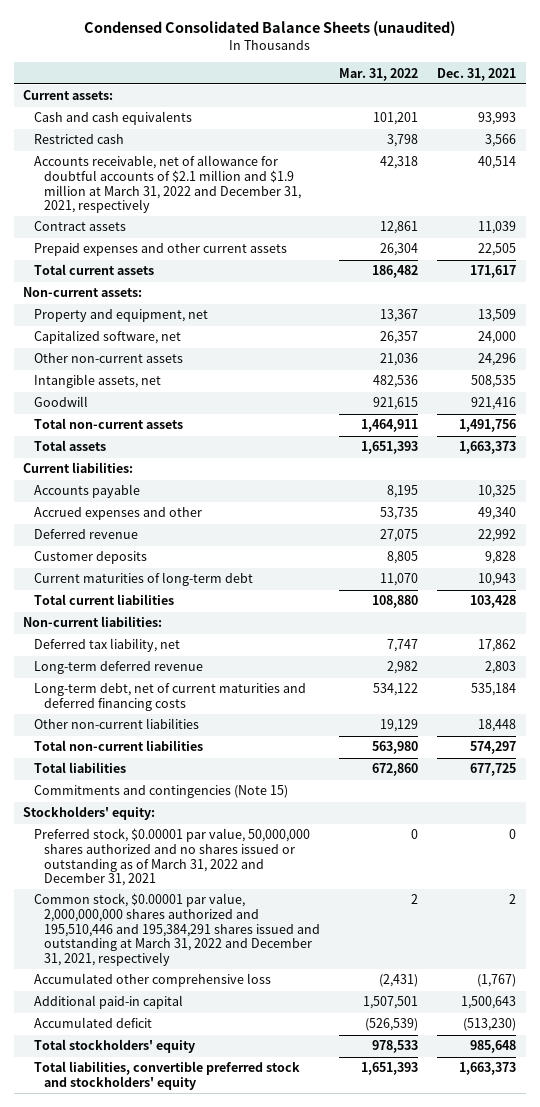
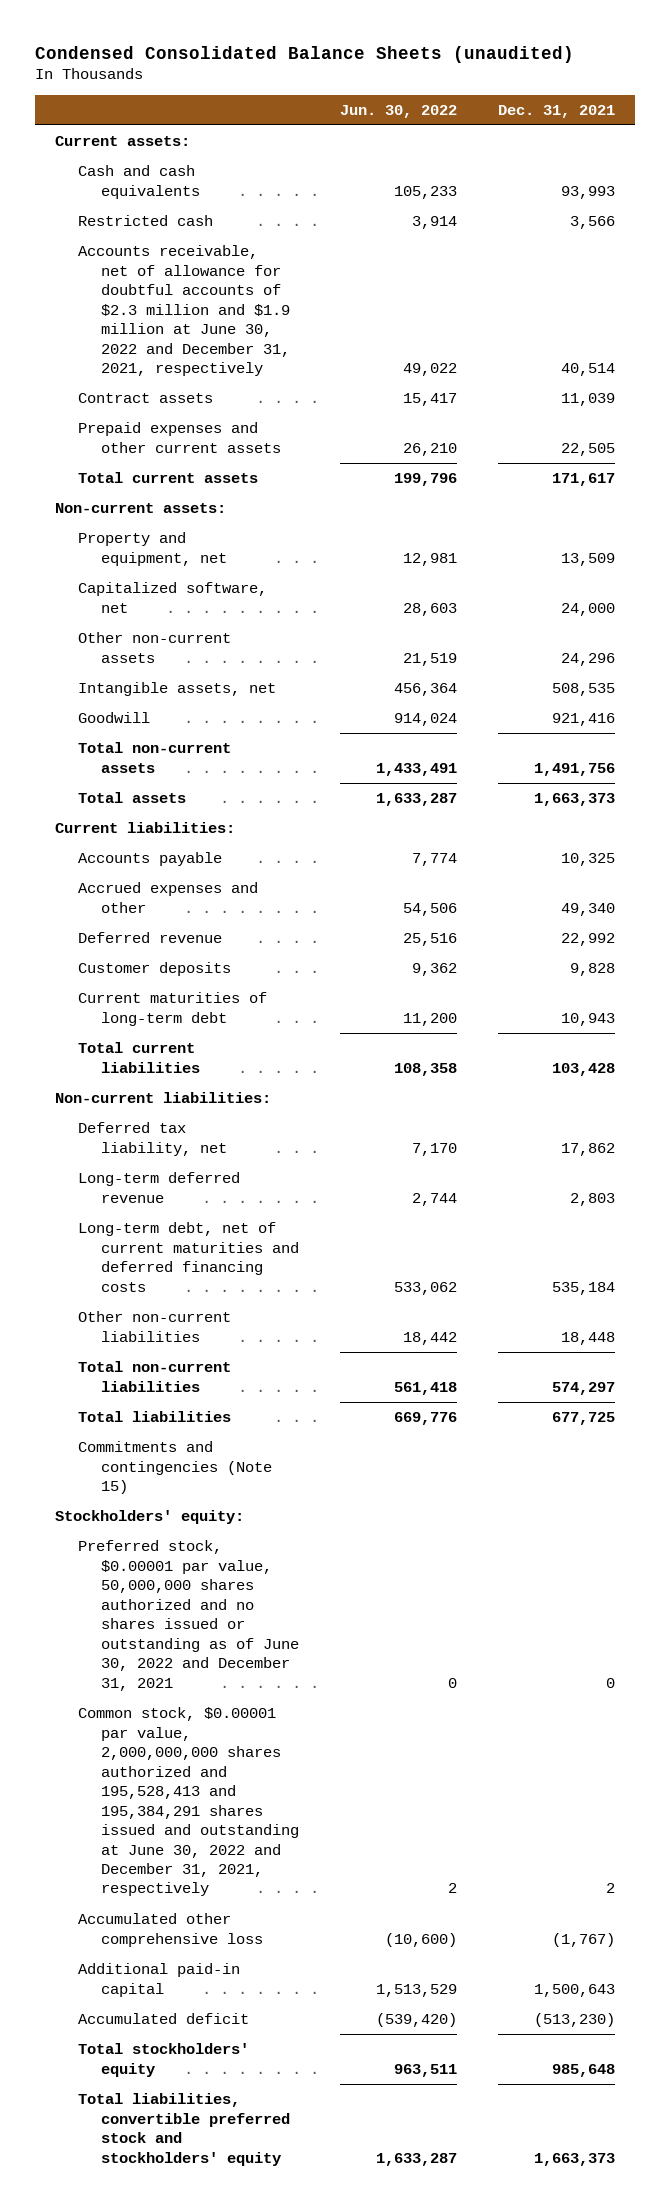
[339,67,419,81] Mar. 31, 2022 -> none
none -> [339,104,457,118] Jun. 30, 2022
[33,155,302,214] Accounts receivable, net of allowance for doubtful accounts of $2.1 million and $1.9 million at March 31, 2022 and December 31, 2021, respectively -> [78,245,290,377] Accounts receivable, net of allowance for doubtful accounts of $2.3 million and $1.9 million at June 30, 2022 and December 31, 2021, respectively
[33,828,310,887] Preferred stock, $0.00001 par value, 50,000,000 shares authorized and no shares issued or outstanding as of March 31, 2022 and December 31, 2021 -> [78,1540,299,1691] Preferred stock, $0.00001 par value, 50,000,000 shares authorized and no shares issued or outstanding as of June 30, 2022 and December 31, 2021
[33,893,321,966] Common stock, $0.00001 par value, 2,000,000,000 shares authorized and 195,510,446 and 195,384,291 shares issued and outstanding at March 31, 2022 and December 31, 2021, respectively -> [78,1707,299,1897] Common stock, $0.00001 par value, 2,000,000,000 shares authorized and 195,528,413 and 195,384,291 shares issued and outstanding at June 30, 2022 and December 31, 2021, respectively

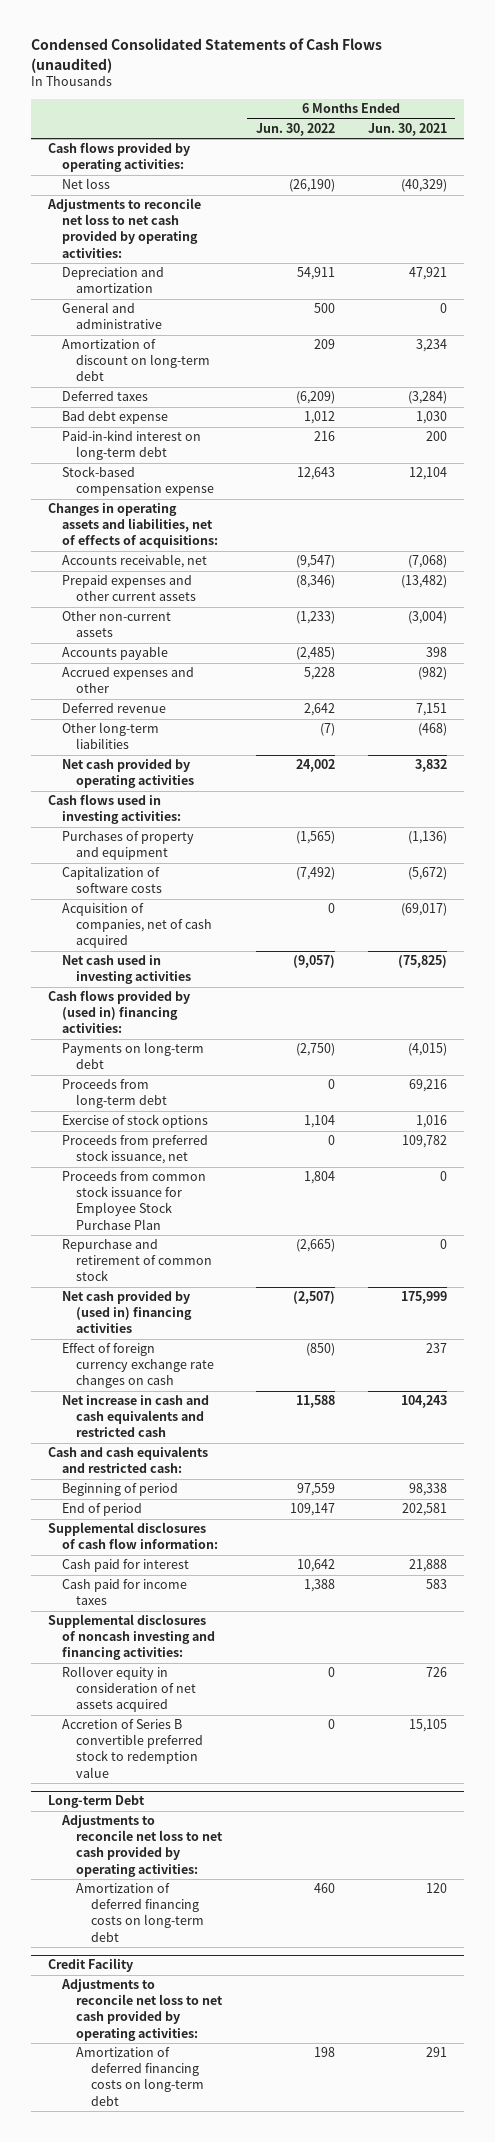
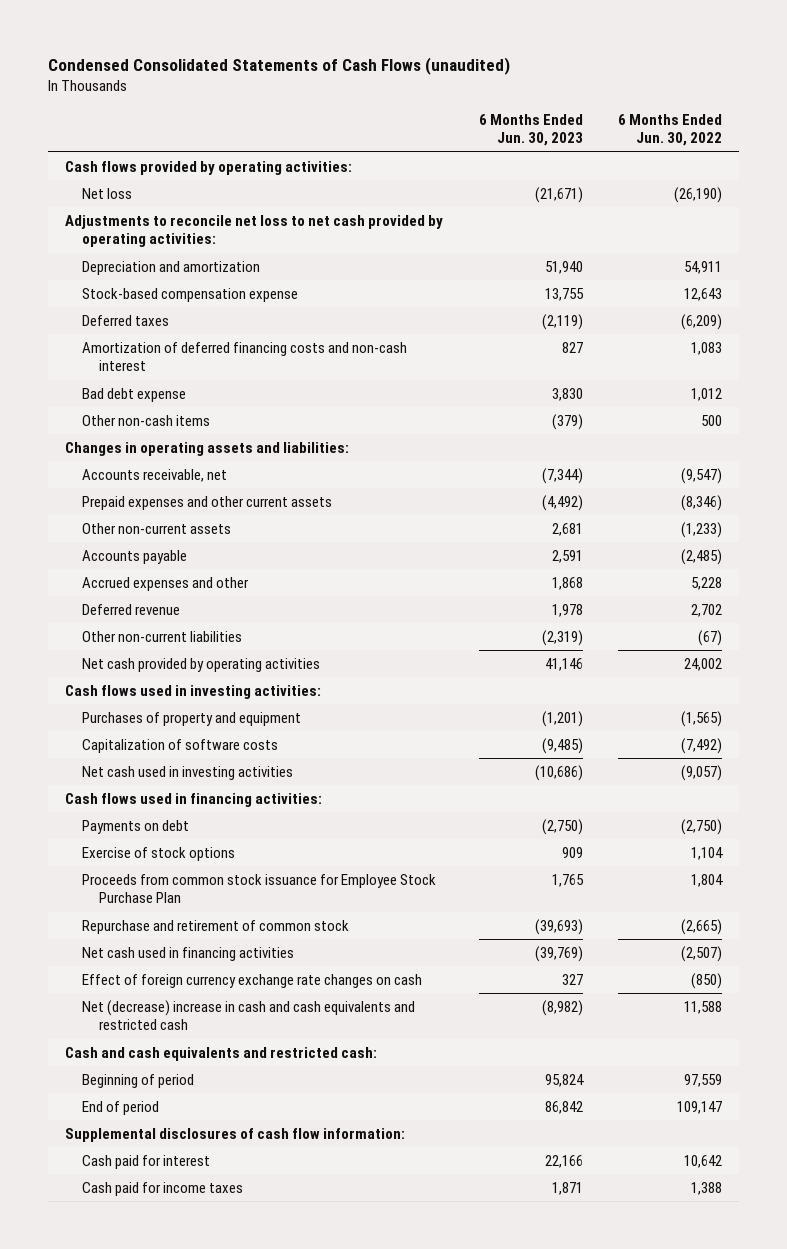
[367,122,447,136] Jun. 30, 2021 -> none
none -> [478,113,583,147] 6 Months Ended Jun. 30, 2023
[62,302,163,330] General and administrative -> none
[62,339,211,382] Amortization of discount on long-term debt -> none
[62,466,215,497] Stock-based compensation expense -> [82,287,299,302] Stock-based compensation expense
none -> [82,341,408,372] Amortization of deferred financing costs and non-cash interest
[62,430,202,461] Paid-in-kind interest on long-term debt -> none
none -> [82,414,211,426] Other non-cash items
[47,503,219,549] Changes in operating assets and liabilities, net of effects of acquisitions: -> [65,441,350,456] Changes in operating assets and liabilities:
[303,703,335,717] 2,642 -> [690,603,722,617] 2,702
[62,722,160,750] Other long-term liabilities -> [82,630,243,642] Other non-current liabilities
[319,723,335,737] (7) -> [697,629,722,646] (67)
[62,903,213,949] Acquisition of companies, net of cash acquired -> none
[62,1079,168,1109] Proceeds from long-term debt -> none
[47,990,190,1034] Cash flows provided by (used in) financing activities: -> [65,792,323,807] Cash flows used in financing activities:
[62,1042,205,1070] Payments on long-term debt -> [82,819,190,834] Payments on debt
[62,1135,209,1165] Proceeds from preferred stock issuance, net -> none
[62,1291,193,1334] Net cash provided by (used in) financing activities -> [82,946,295,961] Net cash used in financing activities
[62,1395,210,1438] Net increase in cash and cash equivalents and restricted cash -> [82,999,416,1031] Net (decrease) increase in cash and cash equivalents and restricted cash
[47,1614,216,1661] Supplemental disclosures of noncash investing and financing activities: -> none
[62,1666,197,1713] Rollover equity in consideration of net assets acquired -> none
[62,1719,204,1778] Accretion of Series B convertible preferred stock to redemption value -> none
[47,1795,145,1809] Long-term Debt -> none
[61,1815,224,1877] Adjustments to reconcile net loss to net cash provided by operating activities: -> none
[76,1883,204,1942] Amortization of deferred financing costs on long-term debt -> none
[47,1958,133,1973] Credit Facility -> none
[61,1979,224,2041] Adjustments to reconcile net loss to net cash provided by operating activities: -> none
[76,2047,204,2106] Amortization of deferred financing costs on long-term debt -> none

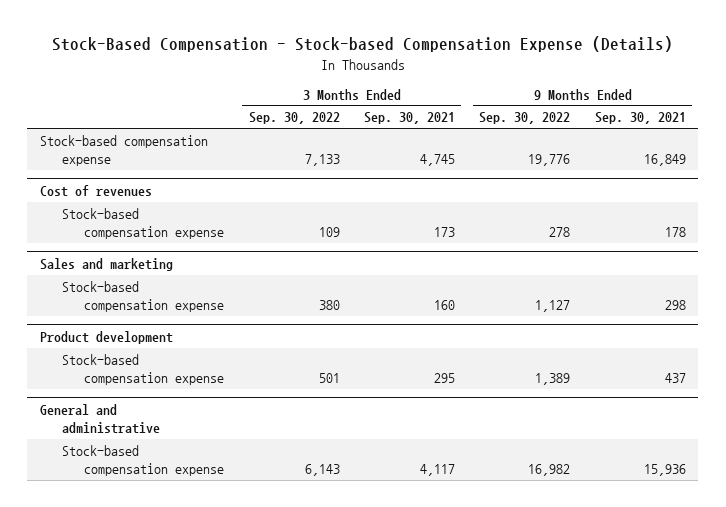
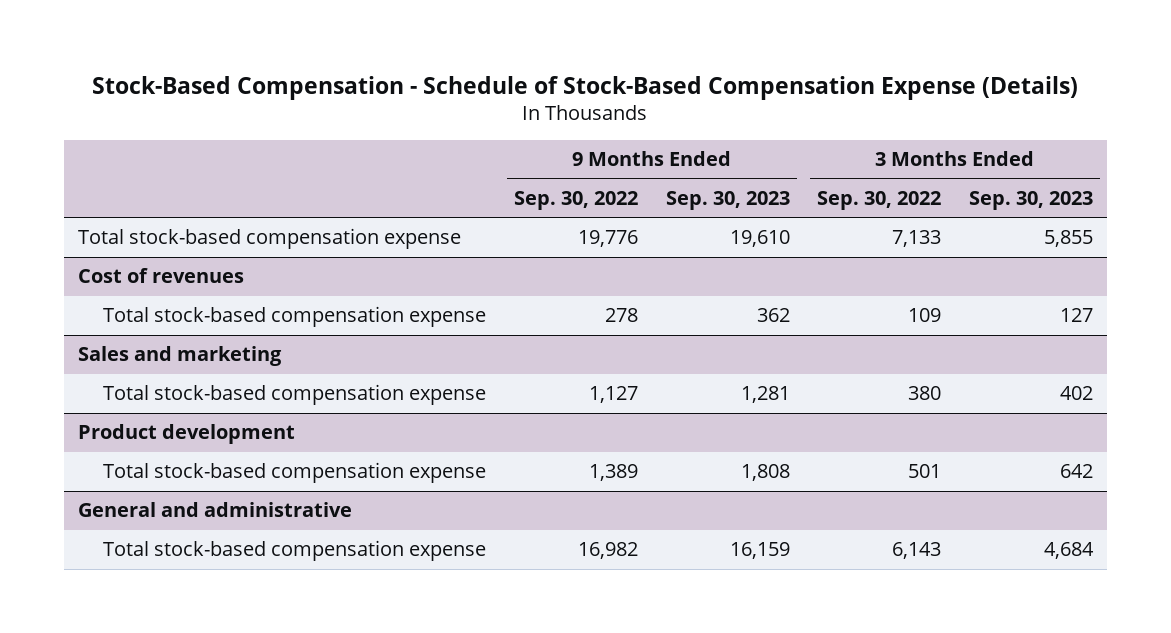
[51,36,673,53] Stock-Based Compensation - Stock-based Compensation Expense (Details) -> [92,75,1079,100] Stock-Based Compensation - Schedule of Stock-Based Compensation Expense (Details)
[363,112,455,125] Sep. 30, 2021 -> none
[594,112,686,125] Sep. 30, 2021 -> none
none -> [665,190,790,210] Sep. 30, 2023
none -> [969,190,1094,210] Sep. 30, 2023
[39,134,208,166] Stock-based compensation expense -> [77,228,461,250] Total stock-based compensation expense
[61,207,225,239] Stock-based compensation expense -> [103,306,487,328] Total stock-based compensation expense
[61,280,225,312] Stock-based compensation expense -> [103,384,487,406] Total stock-based compensation expense
[61,353,225,385] Stock-based compensation expense -> [103,462,487,484] Total stock-based compensation expense
[61,444,225,476] Stock-based compensation expense -> [103,540,487,562] Total stock-based compensation expense

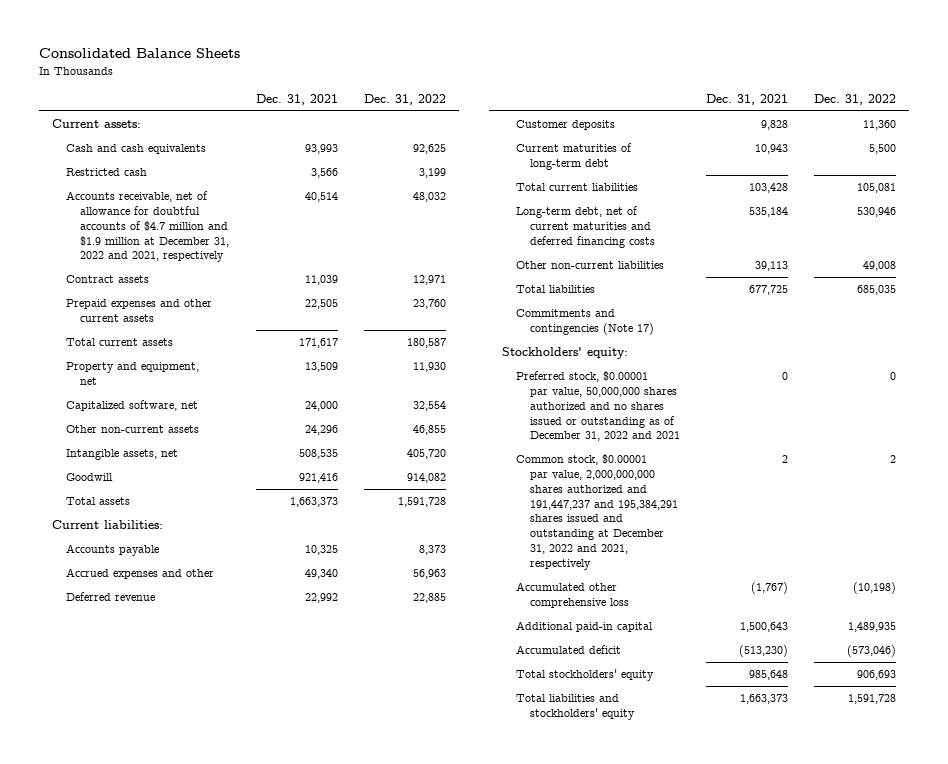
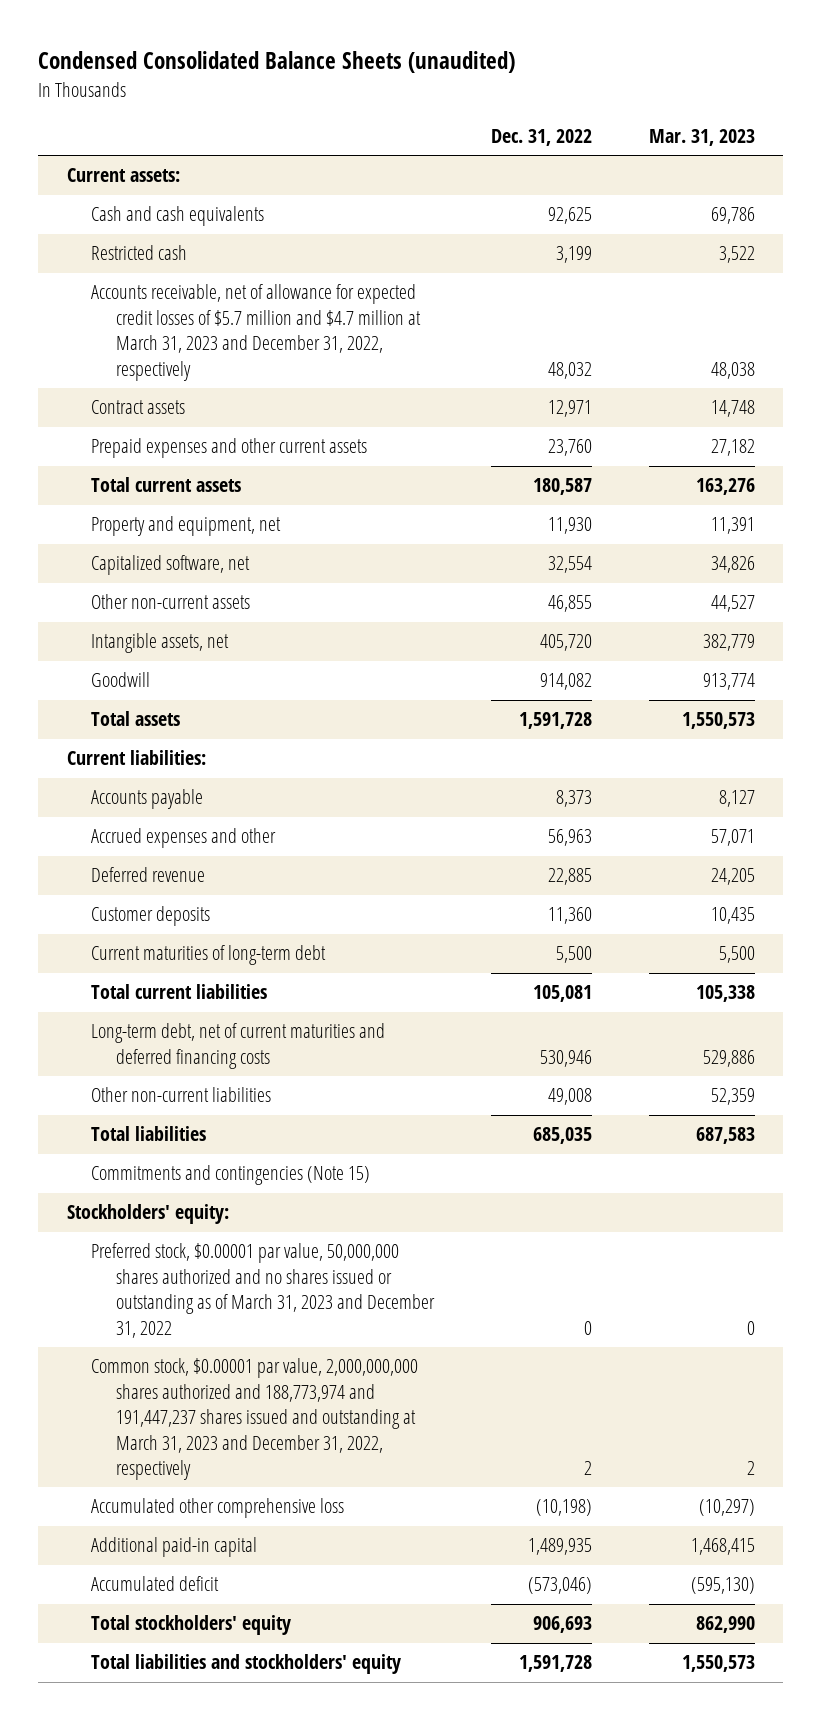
[39,48,241,59] Consolidated Balance Sheets -> [38,51,516,74] Condensed Consolidated Balance Sheets (unaudited)
[256,94,339,106] Dec. 31, 2021 -> none
none -> [648,129,755,147] Mar. 31, 2023
[66,191,230,263] Accounts receivable, net of allowance for doubtful accounts of $4.7 million and $1.9 million at December 31, 2022 and 2021, respectively -> [91,284,421,381] Accounts receivable, net of allowance for expected credit losses of $5.7 million and $4.7 million at March 31, 2023 and December 31, 2022, respectively
[516,309,655,336] Commitments and contingencies (Note 17) -> [91,1165,371,1186] Commitments and contingencies (Note 15)
[516,371,681,442] Preferred stock, $0.00001 par value, 50,000,000 shares authorized and no shares issued or outstanding as of December 31, 2022 and 2021 -> [91,1243,435,1338] Preferred stock, $0.00001 par value, 50,000,000 shares authorized and no shares issued or outstanding as of March 31, 2023 and December 31, 2022
[516,454,679,570] Common stock, $0.00001 par value, 2,000,000,000 shares authorized and 191,447,237 and 195,384,291 shares issued and outstanding at December 31, 2022 and 2021, respectively -> [91,1358,419,1480] Common stock, $0.00001 par value, 2,000,000,000 shares authorized and 188,773,974 and 191,447,237 shares issued and outstanding at March 31, 2023 and December 31, 2022, respectively

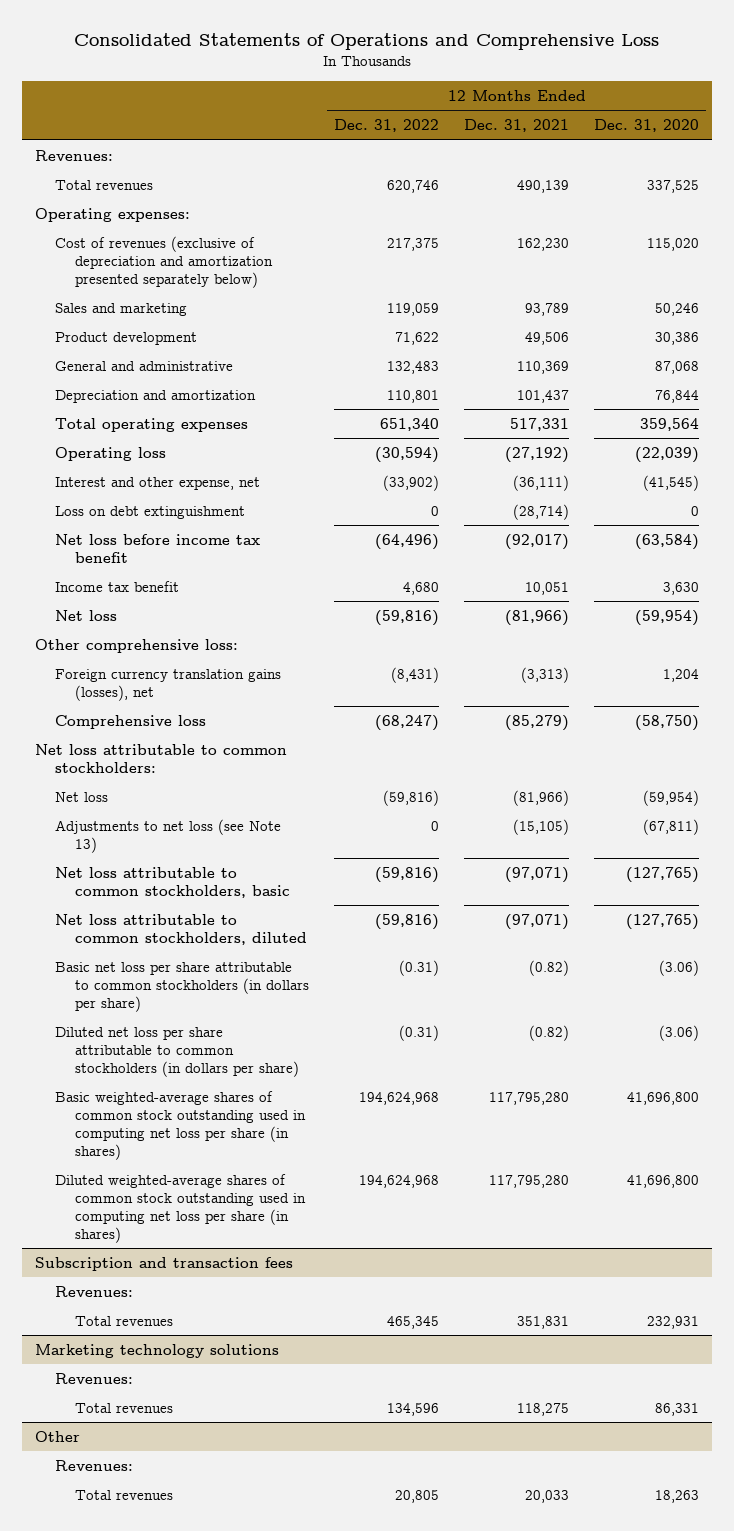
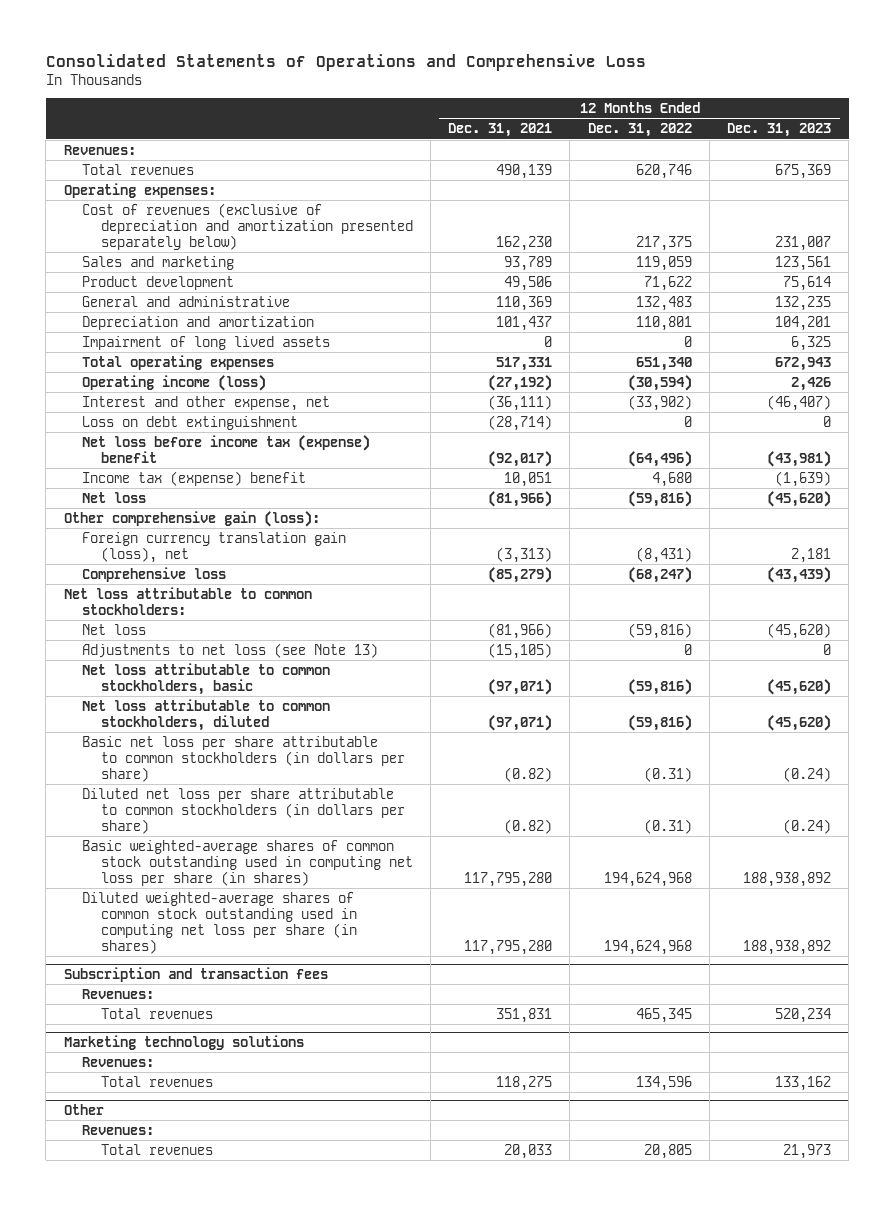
[594,119,700,133] Dec. 31, 2020 -> none
none -> [727,123,832,138] Dec. 31, 2023
none -> [82,335,331,350] Impairment of long lived assets
[54,446,166,461] Operating loss -> [82,374,267,391] Operating income (loss)
[54,533,260,563] Net loss before income tax benefit -> [82,434,371,463] Net loss before income tax (expense) benefit
[54,580,179,592] Income tax benefit -> [82,470,307,486] Income tax (expense) benefit
[34,638,238,653] Other comprehensive loss: -> [63,510,320,527] Other comprehensive gain (loss):
[54,668,281,701] Foreign currency translation gains (losses), net -> [82,531,347,563] Foreign currency translation gain (loss), net

